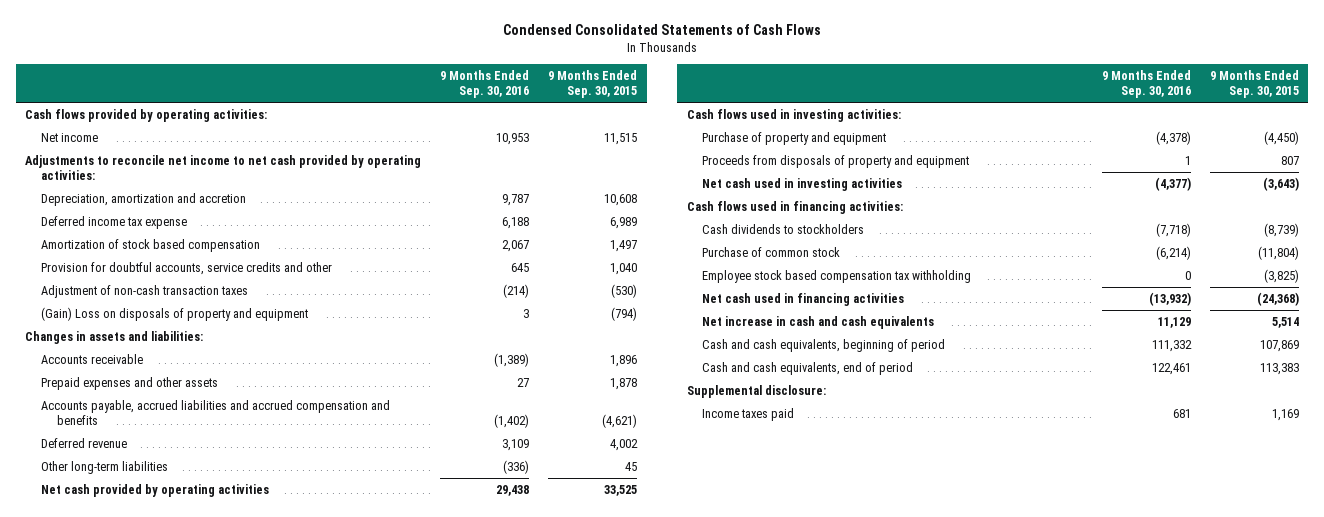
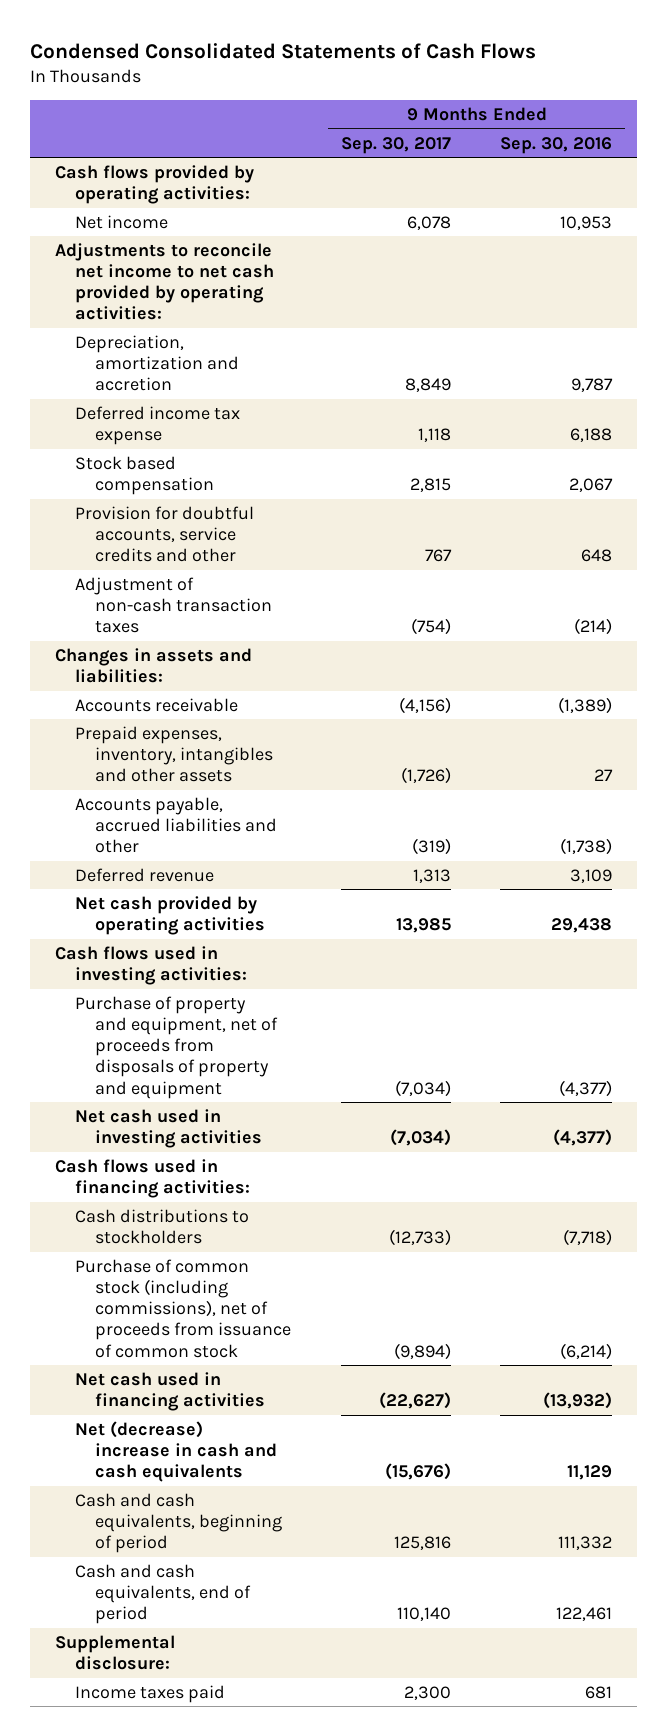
[548,69,638,99] 9 Months Ended Sep. 30, 2015 -> none
none -> [340,136,451,154] Sep. 30, 2017
[40,238,260,252] Amortization of stock based compensation -> [74,455,214,496] Stock based compensation
[511,262,530,272] 645 -> [581,549,613,563] 648
[40,306,308,321] (Gain) Loss on disposals of property and equipment -> none
[40,376,218,390] Prepaid expenses and other assets -> [74,725,273,783] Prepaid expenses, inventory, intangibles and other assets
[40,399,390,426] Accounts payable, accrued liabilities and accrued compensation and benefits -> [74,796,277,854] Accounts payable, accrued liabilities and other
[494,414,530,429] (1,402) -> [560,838,613,856] (1,738)
[40,460,168,474] Other long-term liabilities -> none
[702,154,970,168] Proceeds from disposals of property and equipment -> none
[702,131,887,145] Purchase of property and equipment -> [74,995,278,1099] Purchase of property and equipment, net of proceeds from disposals of property and equipment
[1155,130,1191,145] (4,378) -> [559,1079,613,1097] (4,377)
[702,269,972,283] Employee stock based compensation tax withholding -> none
[702,223,865,234] Cash dividends to stockholders -> [74,1208,249,1245] Cash distributions to stockholders
[702,246,841,257] Purchase of common stock -> [74,1258,291,1358] Purchase of common stock (including commissions), net of proceeds from issuance of common stock
[702,315,935,329] Net increase in cash and cash equivalents -> [74,1420,277,1483] Net (decrease) increase in cash and cash equivalents

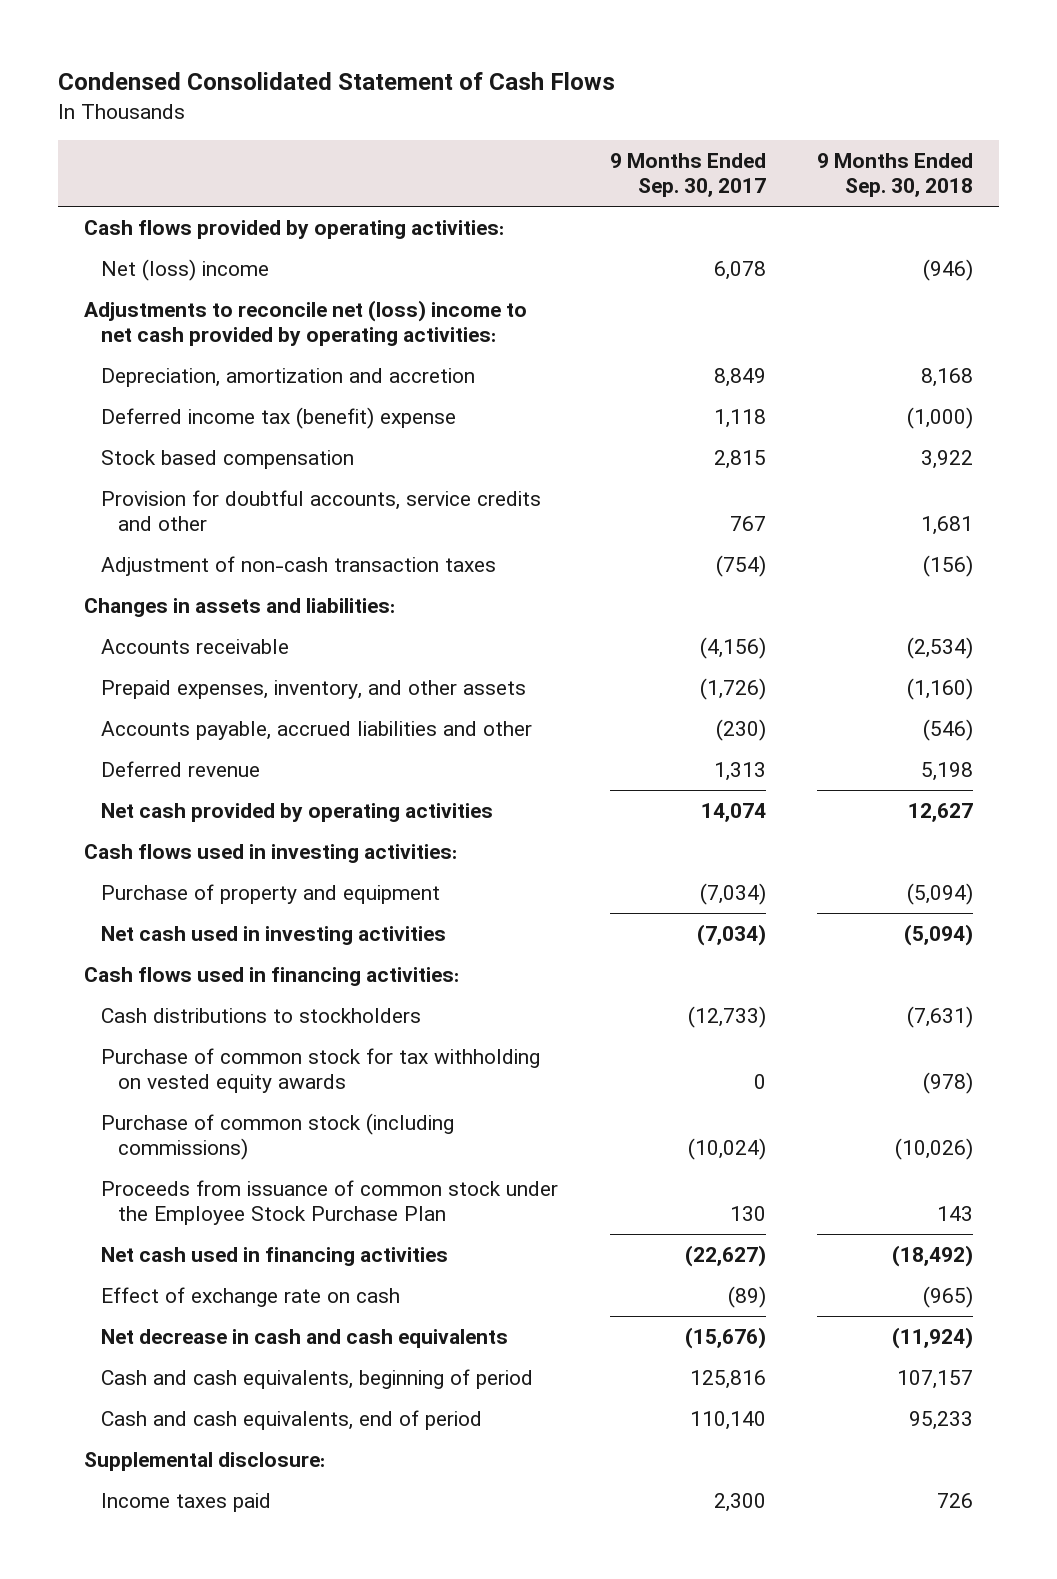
[29,42,536,59] Condensed Consolidated Statements of Cash Flows -> [57,72,615,91] Condensed Consolidated Statement of Cash Flows
[500,136,613,154] Sep. 30, 2016 -> none
none -> [817,152,974,198] 9 Months Ended Sep. 30, 2018
[74,214,168,229] Net income -> [100,258,269,281] Net (loss) income
[54,242,274,321] Adjustments to reconcile net income to net cash provided by operating activities: -> [83,299,527,347] Adjustments to reconcile net (loss) income to net cash provided by operating activities:
[74,405,240,446] Deferred income tax expense -> [100,406,456,429] Deferred income tax (benefit) expense
[74,725,273,783] Prepaid expenses, inventory, intangibles and other assets -> [100,679,526,699] Prepaid expenses, inventory, and other assets
[411,838,451,856] (319) -> [715,718,766,741] (230)
[395,918,451,934] 13,985 -> [700,802,766,822] 14,074
[74,995,278,1099] Purchase of property and equipment, net of proceeds from disposals of property and equipment -> [100,883,440,904] Purchase of property and equipment
none -> [100,1047,540,1094] Purchase of common stock for tax withholding on vested equity awards
[74,1258,291,1358] Purchase of common stock (including commissions), net of proceeds from issuance of common stock -> [100,1112,454,1161] Purchase of common stock (including commissions)
[393,1342,451,1360] (9,894) -> [687,1138,766,1161] (10,024)
none -> [100,1179,558,1226] Proceeds from issuance of common stock under the Employee Stock Purchase Plan
none -> [100,1286,400,1307] Effect of exchange rate on cash
[74,1420,277,1483] Net (decrease) increase in cash and cash equivalents -> [100,1328,508,1348] Net decrease in cash and cash equivalents

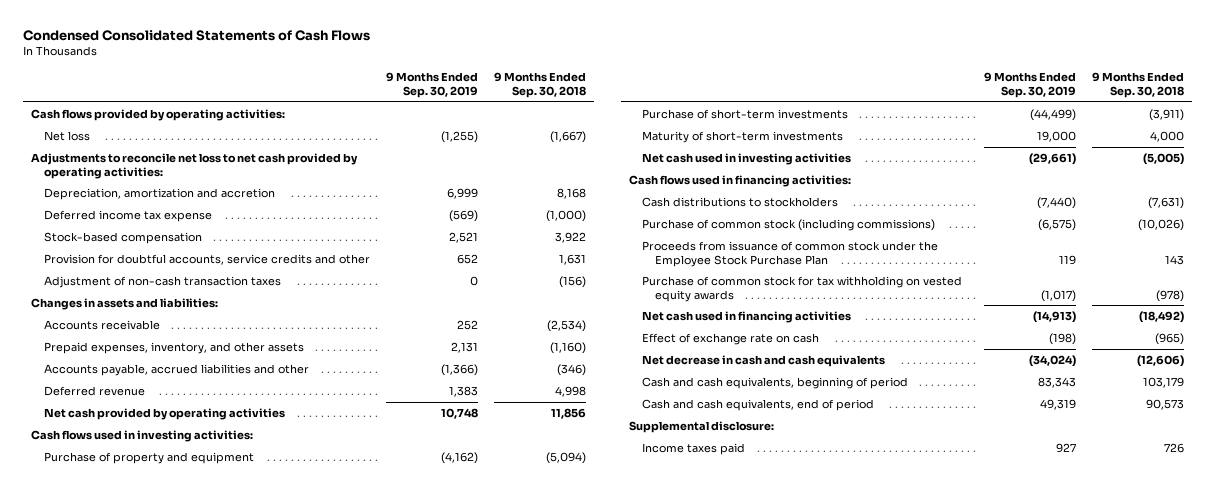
[57,72,615,91] Condensed Consolidated Statement of Cash Flows -> [22,29,370,41] Condensed Consolidated Statements of Cash Flows
[609,152,766,198] 9 Months Ended Sep. 30, 2017 -> none
none -> [385,72,478,98] 9 Months Ended Sep. 30, 2019
[100,258,269,281] Net (loss) income -> [43,130,90,141] Net loss
[923,258,974,281] (946) -> [549,130,586,143] (1,667)
[83,299,527,347] Adjustments to reconcile net (loss) income to net cash provided by operating activities: -> [30,152,358,179] Adjustments to reconcile net loss to net cash provided by operating activities:
[100,406,456,429] Deferred income tax (benefit) expense -> [43,209,212,222] Deferred income tax expense
[100,449,354,469] Stock based compensation -> [43,231,202,244] Stock-based compensation
[921,516,974,536] 1,681 -> [558,253,586,265] 1,631
[923,718,974,741] (546) -> [556,363,586,376] (346)
[921,761,974,781] 5,198 -> [554,385,586,397] 4,998
[908,802,974,822] 12,627 -> [550,407,586,419] 11,856
none -> [642,108,849,119] Purchase of short-term investments
none -> [642,130,844,143] Maturity of short-term investments
[904,923,974,946] (5,094) -> [1143,152,1185,165] (5,005)
[100,1047,540,1094] Purchase of common stock for tax withholding on vested equity awards -> [642,275,963,302] Purchase of common stock for tax withholding on vested equity awards
[892,1326,974,1349] (11,924) -> [1137,354,1185,367] (12,606)
[897,1369,974,1389] 107,157 -> [1143,376,1185,388] 103,179
[909,1410,974,1430] 95,233 -> [1146,398,1185,410] 90,573

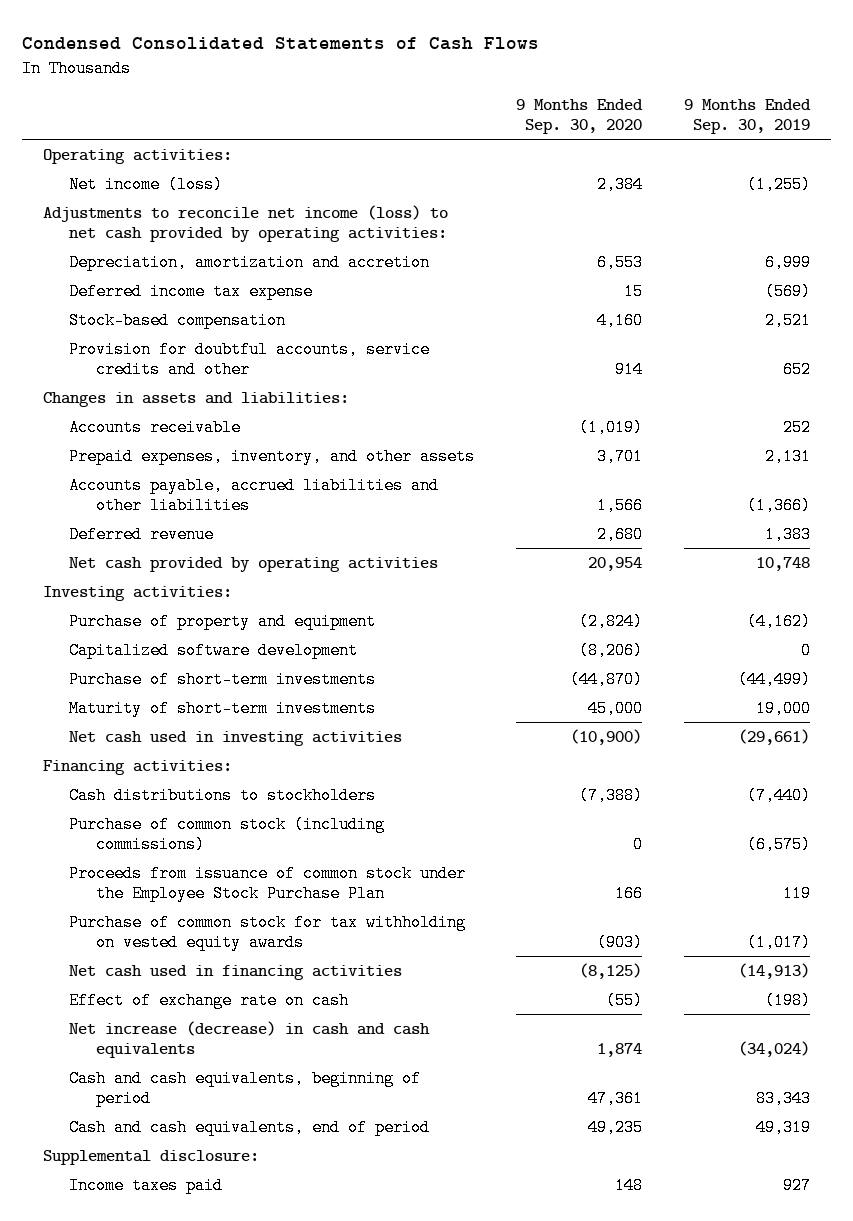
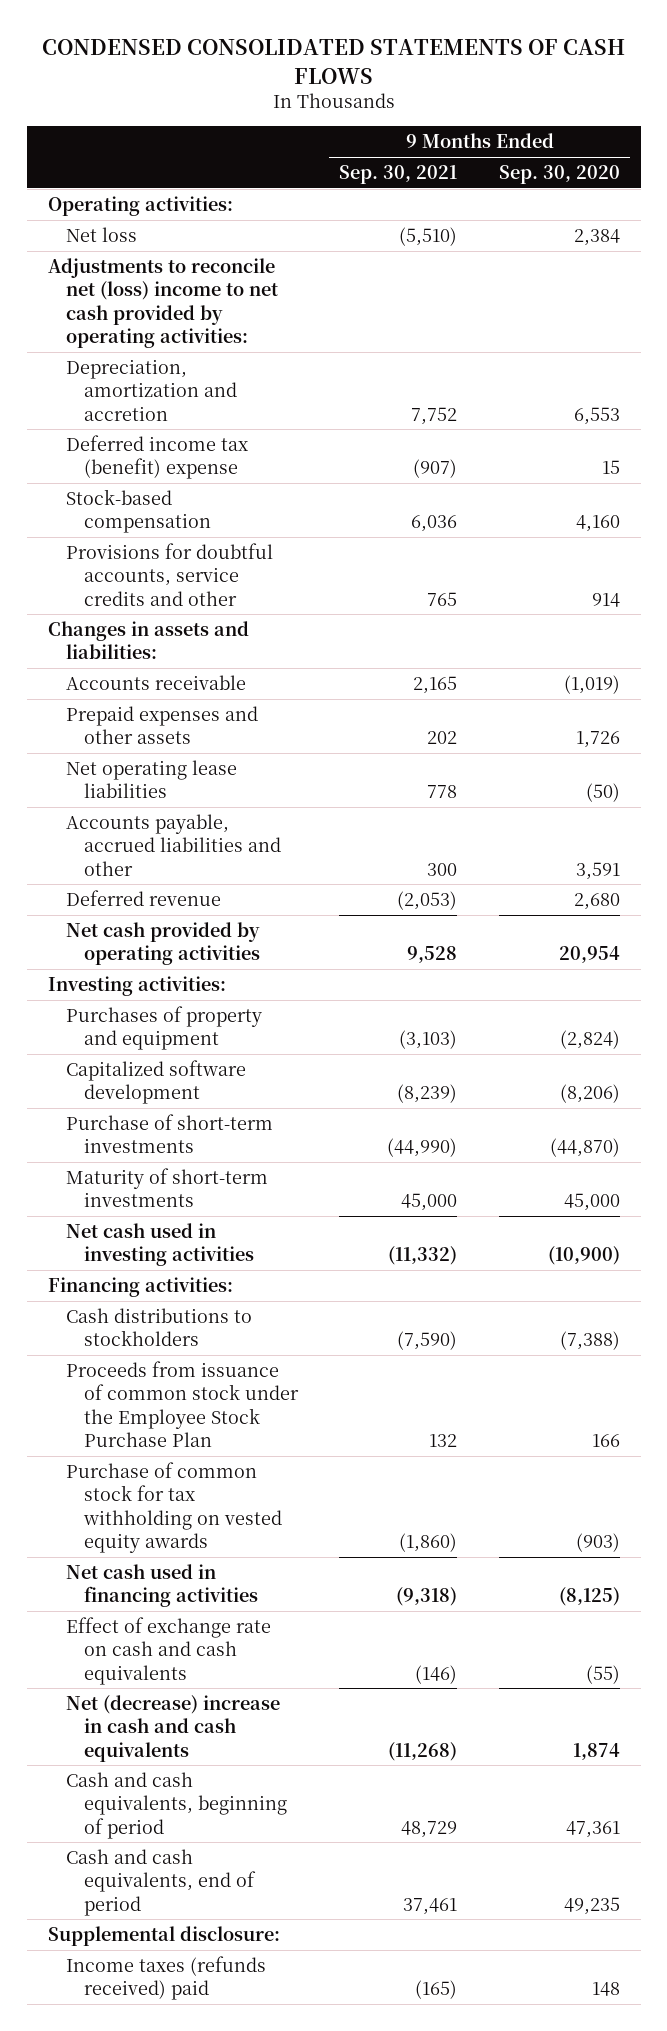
[21,36,539,50] Condensed Consolidated Statements of Cash Flows -> [41,39,625,84] CONDENSED CONSOLIDATED STATEMENTS OF CASH FLOWS
[684,98,812,135] 9 Months Ended Sep. 30, 2019 -> none
none -> [339,165,458,185] Sep. 30, 2021
[69,175,224,193] Net income (loss) -> [65,226,137,242] Net loss
[42,204,448,243] Adjustments to reconcile net income (loss) to net cash provided by operating activities: -> [47,257,278,349] Adjustments to reconcile net (loss) income to net cash provided by operating activities:
[69,282,314,300] Deferred income tax expense -> [65,434,248,480] Deferred income tax (benefit) expense
[69,340,431,379] Provision for doubtful accounts, service credits and other -> [65,542,273,606] Provisions for doubtful accounts, service credits and other
[69,447,476,465] Prepaid expenses, inventory, and other assets -> [65,705,258,745] Prepaid expenses and other assets
[597,447,644,465] 3,701 -> [575,731,620,749] 1,726
none -> [65,759,237,799] Net operating lease liabilities
[69,476,440,515] Accounts payable, accrued liabilities and other liabilities -> [65,813,281,876] Accounts payable, accrued liabilities and other
[597,497,644,515] 1,566 -> [575,861,620,880] 3,591
[69,612,377,630] Purchase of property and equipment -> [65,1005,262,1051] Purchases of property and equipment
[69,815,386,854] Purchase of common stock (including commissions) -> none
[69,991,350,1009] Effect of exchange rate on cash -> [65,1616,271,1685] Effect of exchange rate on cash and cash equivalents
[69,1020,431,1059] Net increase (decrease) in cash and cash equivalents -> [65,1694,280,1762] Net (decrease) increase in cash and cash equivalents
[69,1176,224,1194] Income taxes paid -> [65,1955,266,2001] Income taxes (refunds received) paid

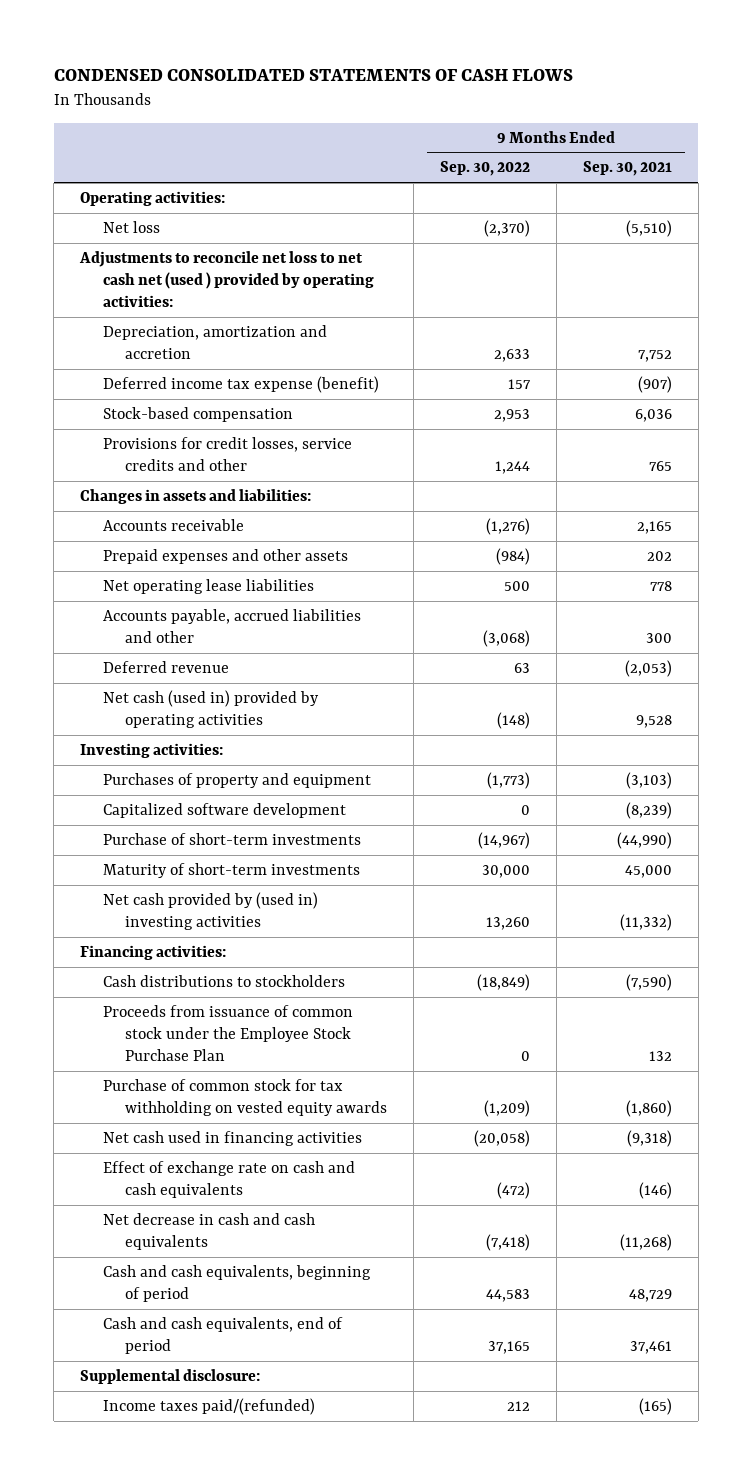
[498,165,620,185] Sep. 30, 2020 -> none
none -> [440,161,531,177] Sep. 30, 2022
[47,257,278,349] Adjustments to reconcile net (loss) income to net cash provided by operating activities: -> [79,250,374,308] Adjustments to reconcile net loss to net cash net (used ) provided by operating activities:
[65,434,248,480] Deferred income tax (benefit) expense -> [102,375,379,393] Deferred income tax expense (benefit)
[65,542,273,606] Provisions for doubtful accounts, service credits and other -> [102,436,352,472] Provisions for credit losses, service credits and other
[65,921,260,966] Net cash provided by operating activities -> [102,689,319,729] Net cash (used in) provided by operating activities
[65,1222,254,1267] Net cash used in investing activities -> [102,891,318,931] Net cash provided by (used in) investing activities
[65,1694,280,1762] Net (decrease) increase in cash and cash equivalents -> [102,1212,315,1251] Net decrease in cash and cash equivalents
[65,1955,266,2001] Income taxes (refunds received) paid -> [102,1397,315,1415] Income taxes paid/(refunded)

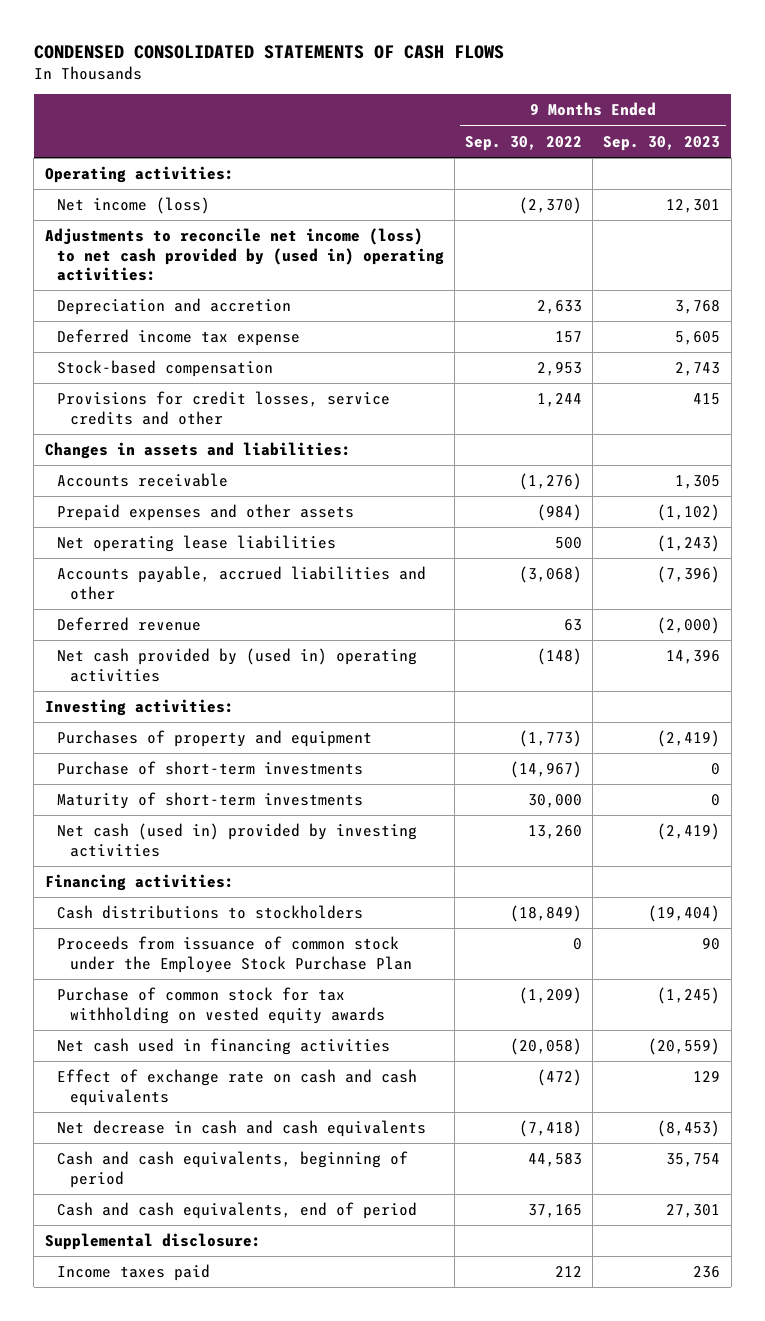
[582,161,672,177] Sep. 30, 2021 -> none
none -> [603,135,721,151] Sep. 30, 2023
[102,220,160,233] Net loss -> [57,197,211,215] Net income (loss)
[79,250,374,308] Adjustments to reconcile net loss to net cash net (used ) provided by operating activities: -> [44,228,445,282] Adjustments to reconcile net income (loss) to net cash provided by (used in) operating activities:
[102,324,327,360] Depreciation, amortization and accretion -> [57,298,292,316] Depreciation and accretion
[102,375,379,393] Deferred income tax expense (benefit) -> [57,329,301,347] Deferred income tax expense
[102,689,319,729] Net cash (used in) provided by operating activities -> [57,648,418,682] Net cash provided by (used in) operating activities
[102,802,346,818] Capitalized software development -> none
[102,891,318,931] Net cash provided by (used in) investing activities -> [57,823,418,857] Net cash (used in) provided by investing activities
[102,1397,315,1415] Income taxes paid/(refunded) -> [57,1264,211,1282] Income taxes paid

